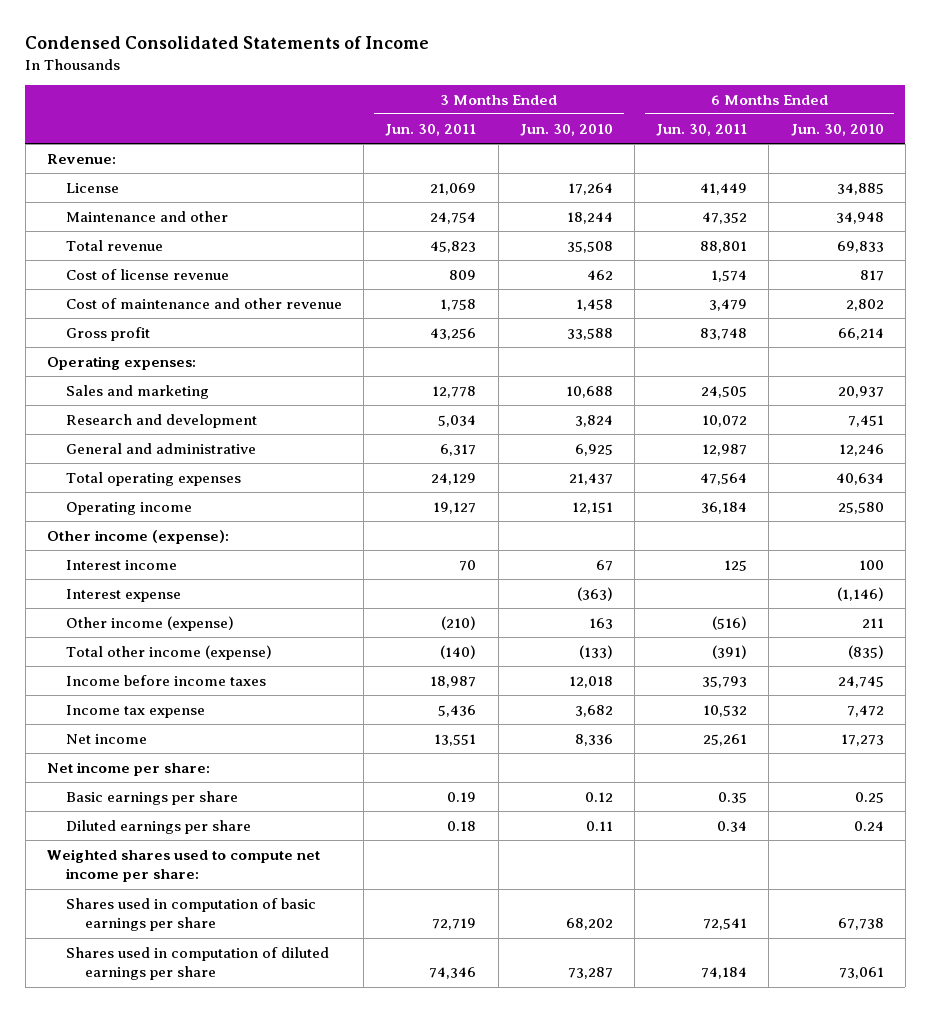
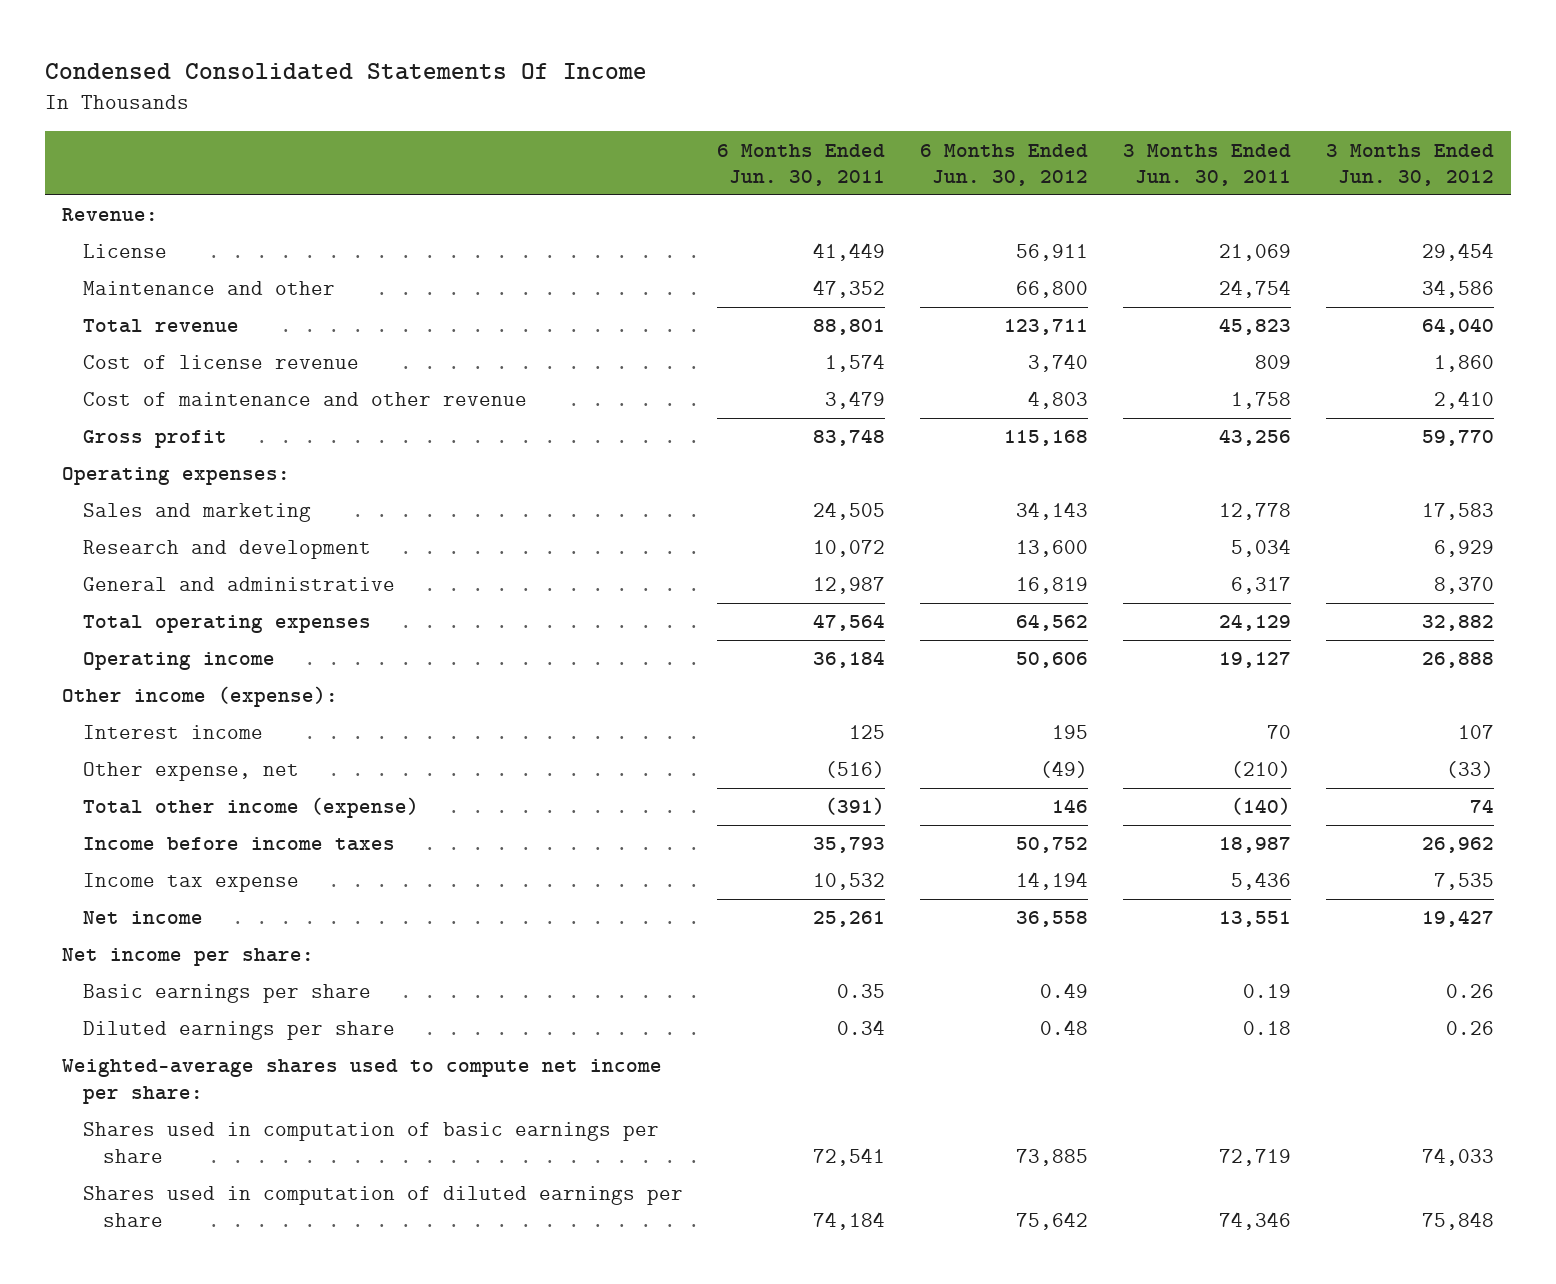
[25,36,430,50] Condensed Consolidated Statements of Income -> [44,63,647,81] Condensed Consolidated Statements Of Income
[519,123,613,136] Jun. 30, 2010 -> none
[790,123,884,136] Jun. 30, 2010 -> none
none -> [920,143,1089,187] 6 Months Ended Jun. 30, 2012
none -> [1325,143,1494,187] 3 Months Ended Jun. 30, 2012
[65,588,181,602] Interest expense -> none
[65,615,234,631] Other income (expense) -> [82,762,299,782] Other expense, net
[47,848,321,883] Weighted shares used to compute net income per share: -> [61,1059,662,1104] Weighted-average shares used to compute net income per share:

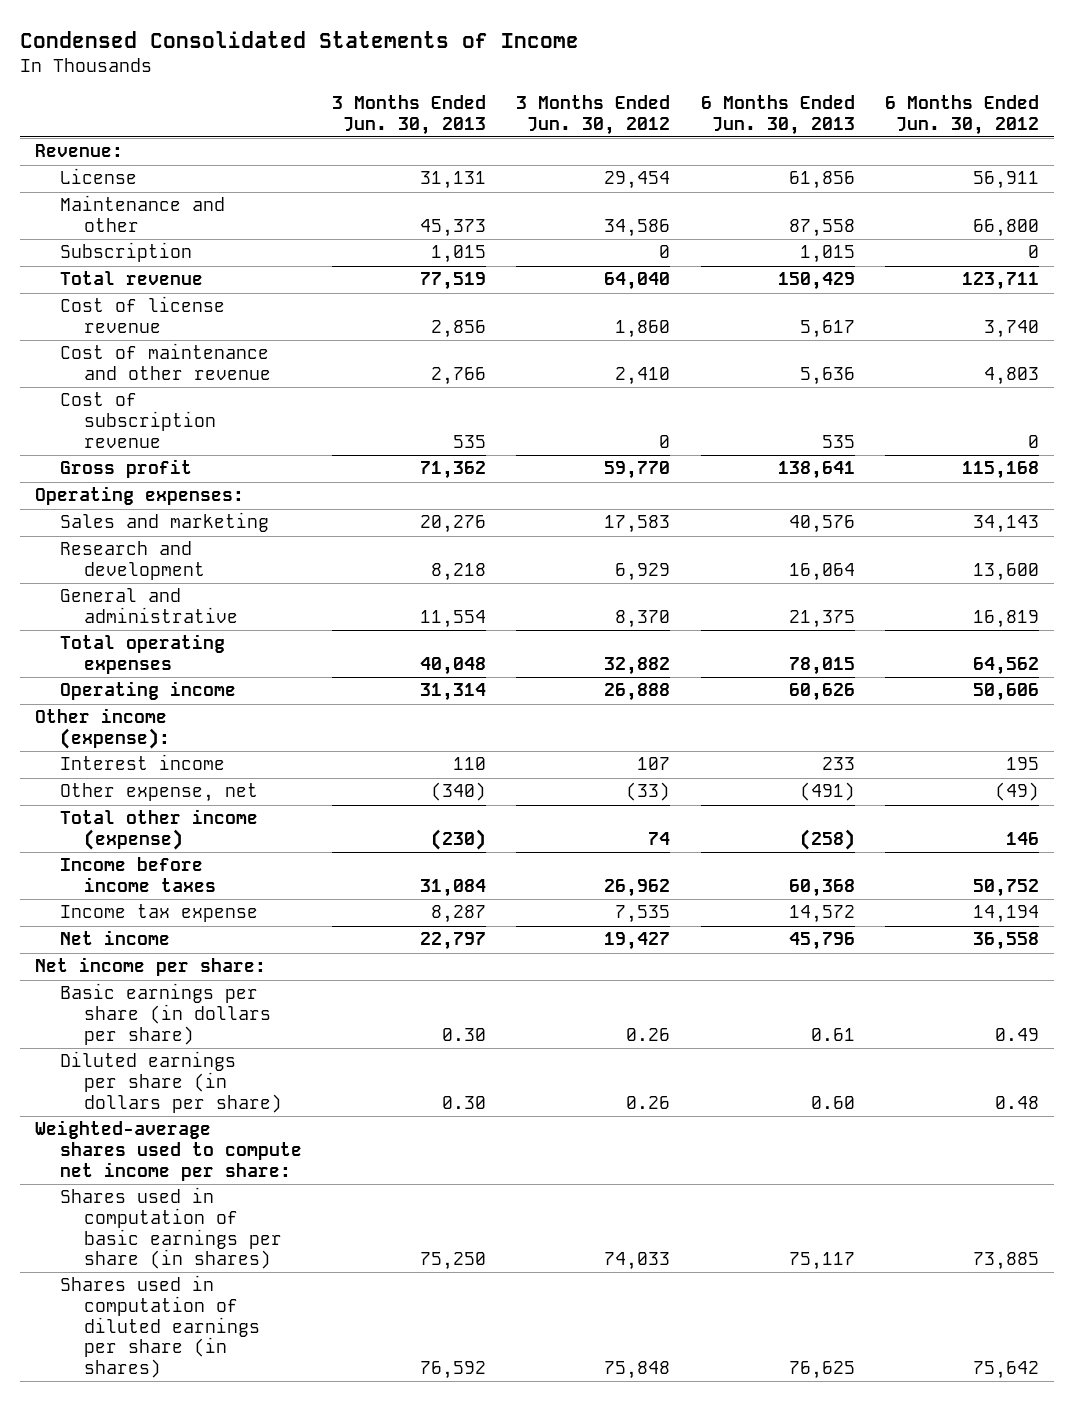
[44,63,647,81] Condensed Consolidated Statements Of Income -> [20,30,580,48] Condensed Consolidated Statements of Income
[717,143,886,187] 6 Months Ended Jun. 30, 2011 -> none
[1122,143,1291,187] 3 Months Ended Jun. 30, 2011 -> none
none -> [332,95,487,135] 3 Months Ended Jun. 30, 2013
none -> [700,95,855,135] 6 Months Ended Jun. 30, 2013
none -> [59,242,192,263] Subscription
none -> [59,392,216,448] Cost of subscription revenue
[82,984,371,1004] Basic earnings per share -> [59,983,271,1045] Basic earnings per share (in dollars per share)
[82,1021,395,1041] Diluted earnings per share -> [59,1051,282,1113] Diluted earnings per share (in dollars per share)
[82,1122,659,1163] Shares used in computation of basic earnings per share -> [59,1187,282,1270] Shares used in computation of basic earnings per share (in shares)
[82,1186,683,1227] Shares used in computation of diluted earnings per share -> [59,1275,260,1378] Shares used in computation of diluted earnings per share (in shares)

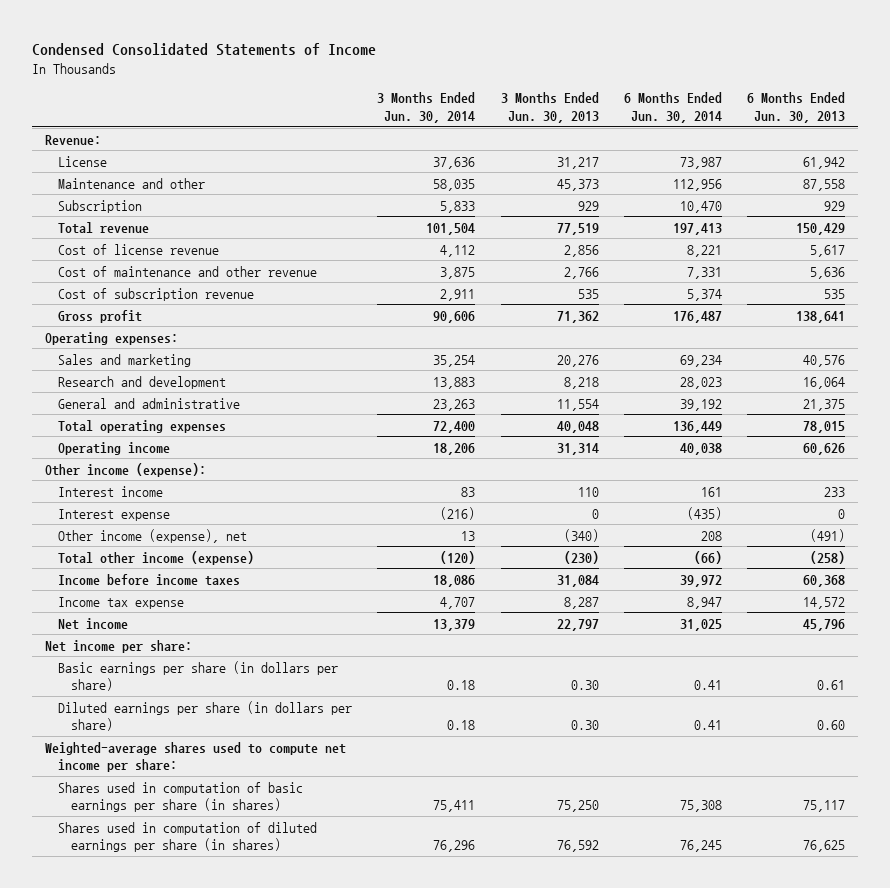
[516,95,671,135] 3 Months Ended Jun. 30, 2012 -> none
[885,95,1040,135] 6 Months Ended Jun. 30, 2012 -> none
none -> [377,92,476,124] 3 Months Ended Jun. 30, 2014
none -> [624,92,723,124] 6 Months Ended Jun. 30, 2014
[420,171,487,190] 31,131 -> [556,156,599,169] 31,217
[788,171,855,190] 61,856 -> [803,156,846,169] 61,942
[431,245,487,264] 1,015 -> [577,200,599,211] 929
[799,245,855,264] 1,015 -> [824,200,846,211] 929
none -> [58,508,171,521] Interest expense
[59,783,258,803] Other expense, net -> [58,528,248,543] Other income (expense), net

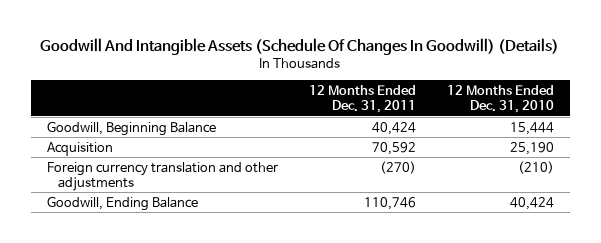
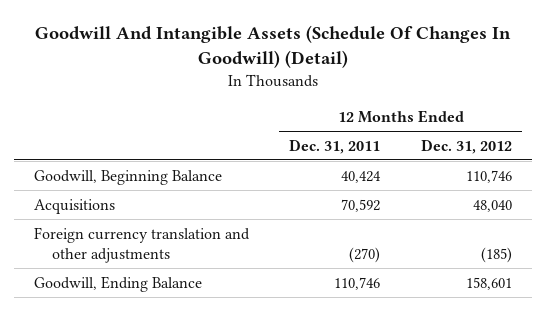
[40,37,560,55] Goodwill And Intangible Assets (Schedule Of Changes In Goodwill) (Details) -> [34,25,511,69] Goodwill And Intangible Assets (Schedule Of Changes In Goodwill) (Detail)
[447,85,555,113] 12 Months Ended Dec. 31, 2010 -> none
none -> [420,138,512,154] Dec. 31, 2012
[46,141,113,156] Acquisition -> [34,198,116,214] Acquisitions

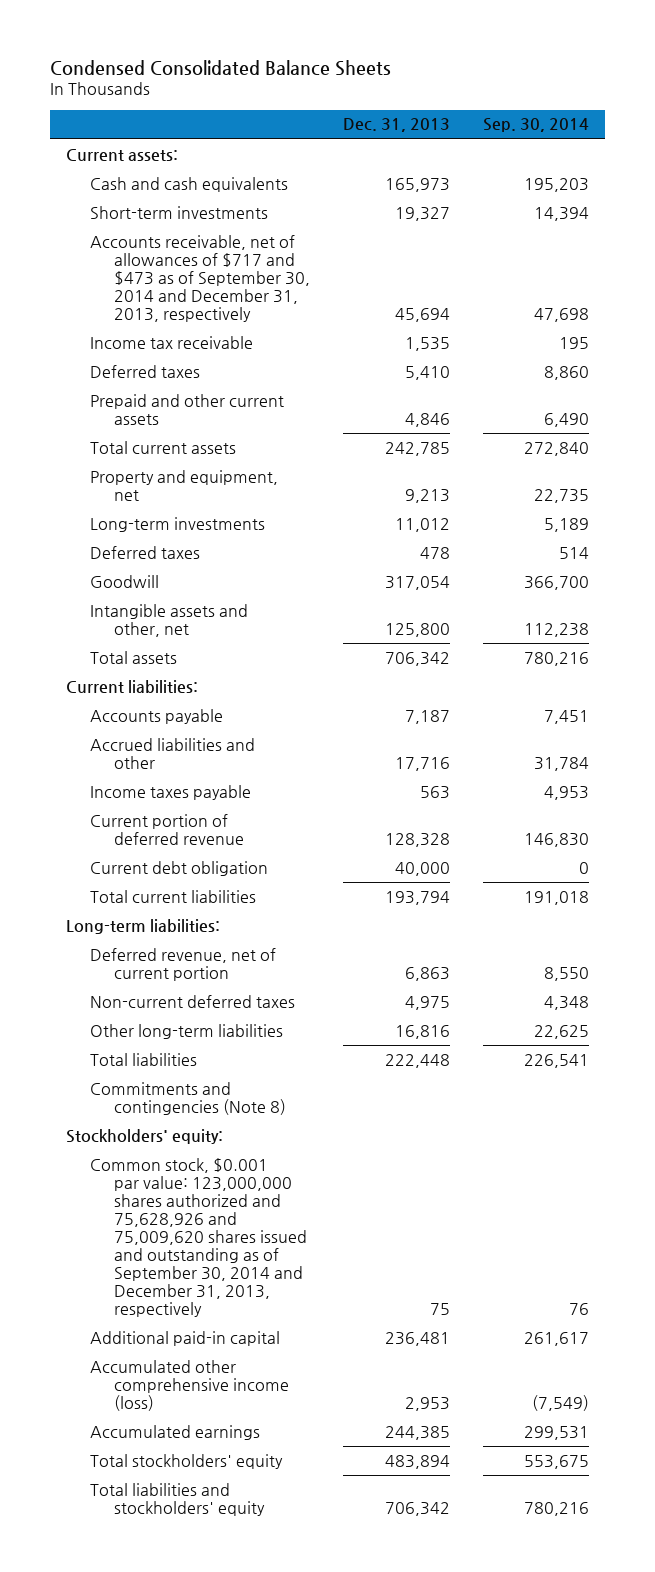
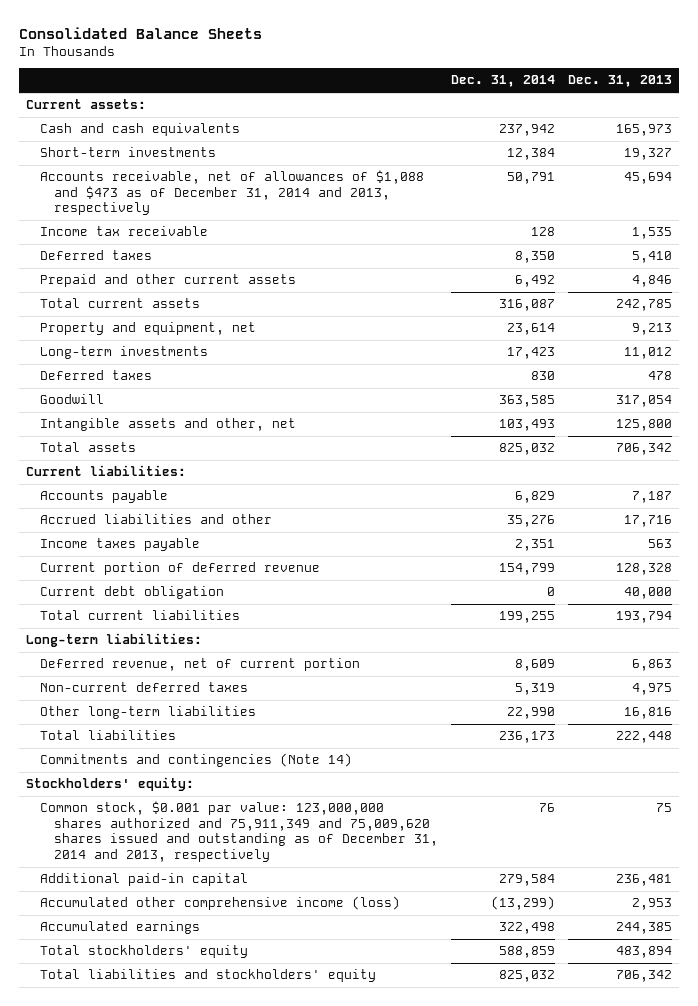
[49,59,391,76] Condensed Consolidated Balance Sheets -> [19,26,263,39] Consolidated Balance Sheets
[482,118,589,133] Sep. 30, 2014 -> none
none -> [451,75,556,88] Dec. 31, 2014
[90,234,310,322] Accounts receivable, net of allowances of $717 and $473 as of September 30, 2014 and December 31, 2013, respectively -> [40,170,425,216] Accounts receivable, net of allowances of $1,088 and $473 as of December 31, 2014 and 2013, respectively
[90,1081,286,1115] Commitments and contingencies (Note 8) -> [40,753,353,768] Commitments and contingencies (Note 14)
[90,1157,307,1317] Common stock, $0.001 par value: 123,000,000 shares authorized and 75,628,926 and 75,009,620 shares issued and outstanding as of September 30, 2014 and December 31, 2013, respectively -> [40,801,439,862] Common stock, $0.001 par value: 123,000,000 shares authorized and 75,911,349 and 75,009,620 shares issued and outstanding as of December 31, 2014 and 2013, respectively

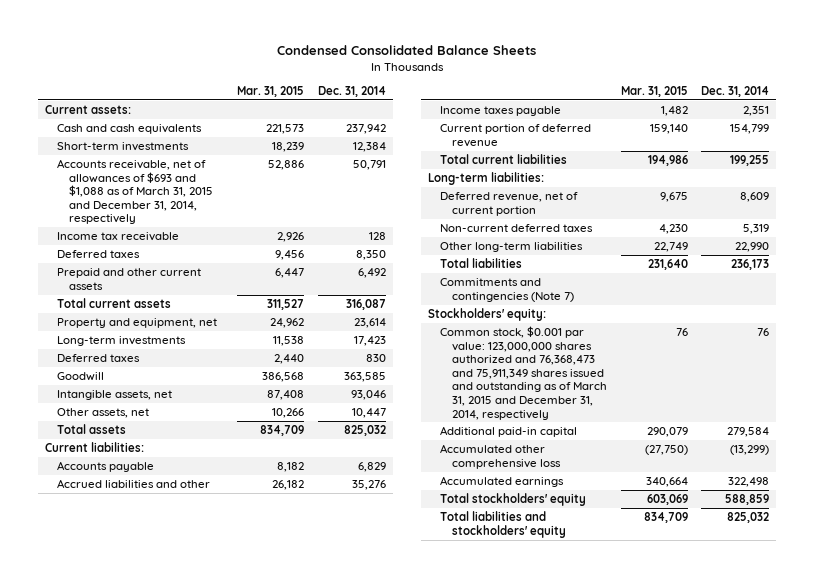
[19,26,263,39] Consolidated Balance Sheets -> [277,45,537,56] Condensed Consolidated Balance Sheets
[568,75,673,88] Dec. 31, 2013 -> none
none -> [237,85,305,97] Mar. 31, 2015
[40,170,425,216] Accounts receivable, net of allowances of $1,088 and $473 as of December 31, 2014 and 2013, respectively -> [56,158,213,225] Accounts receivable, net of allowances of $693 and $1,088 as of March 31, 2015 and December 31, 2014, respectively
[40,418,297,432] Intangible assets and other, net -> [56,389,172,400] Intangible assets, net
[499,419,556,432] 103,493 -> [351,389,387,400] 93,046
none -> [56,407,149,418] Other assets, net
[40,586,225,600] Current debt obligation -> none
[40,753,353,768] Commitments and contingencies (Note 14) -> [440,277,575,302] Commitments and contingencies (Note 7)
[40,801,439,862] Common stock, $0.001 par value: 123,000,000 shares authorized and 75,911,349 and 75,009,620 shares issued and outstanding as of December 31, 2014 and 2013, respectively -> [440,325,608,420] Common stock, $0.001 par value: 123,000,000 shares authorized and 76,368,473 and 75,911,349 shares issued and outstanding as of March 31, 2015 and December 31, 2014, respectively
[40,896,401,911] Accumulated other comprehensive income (loss) -> [440,443,562,469] Accumulated other comprehensive loss

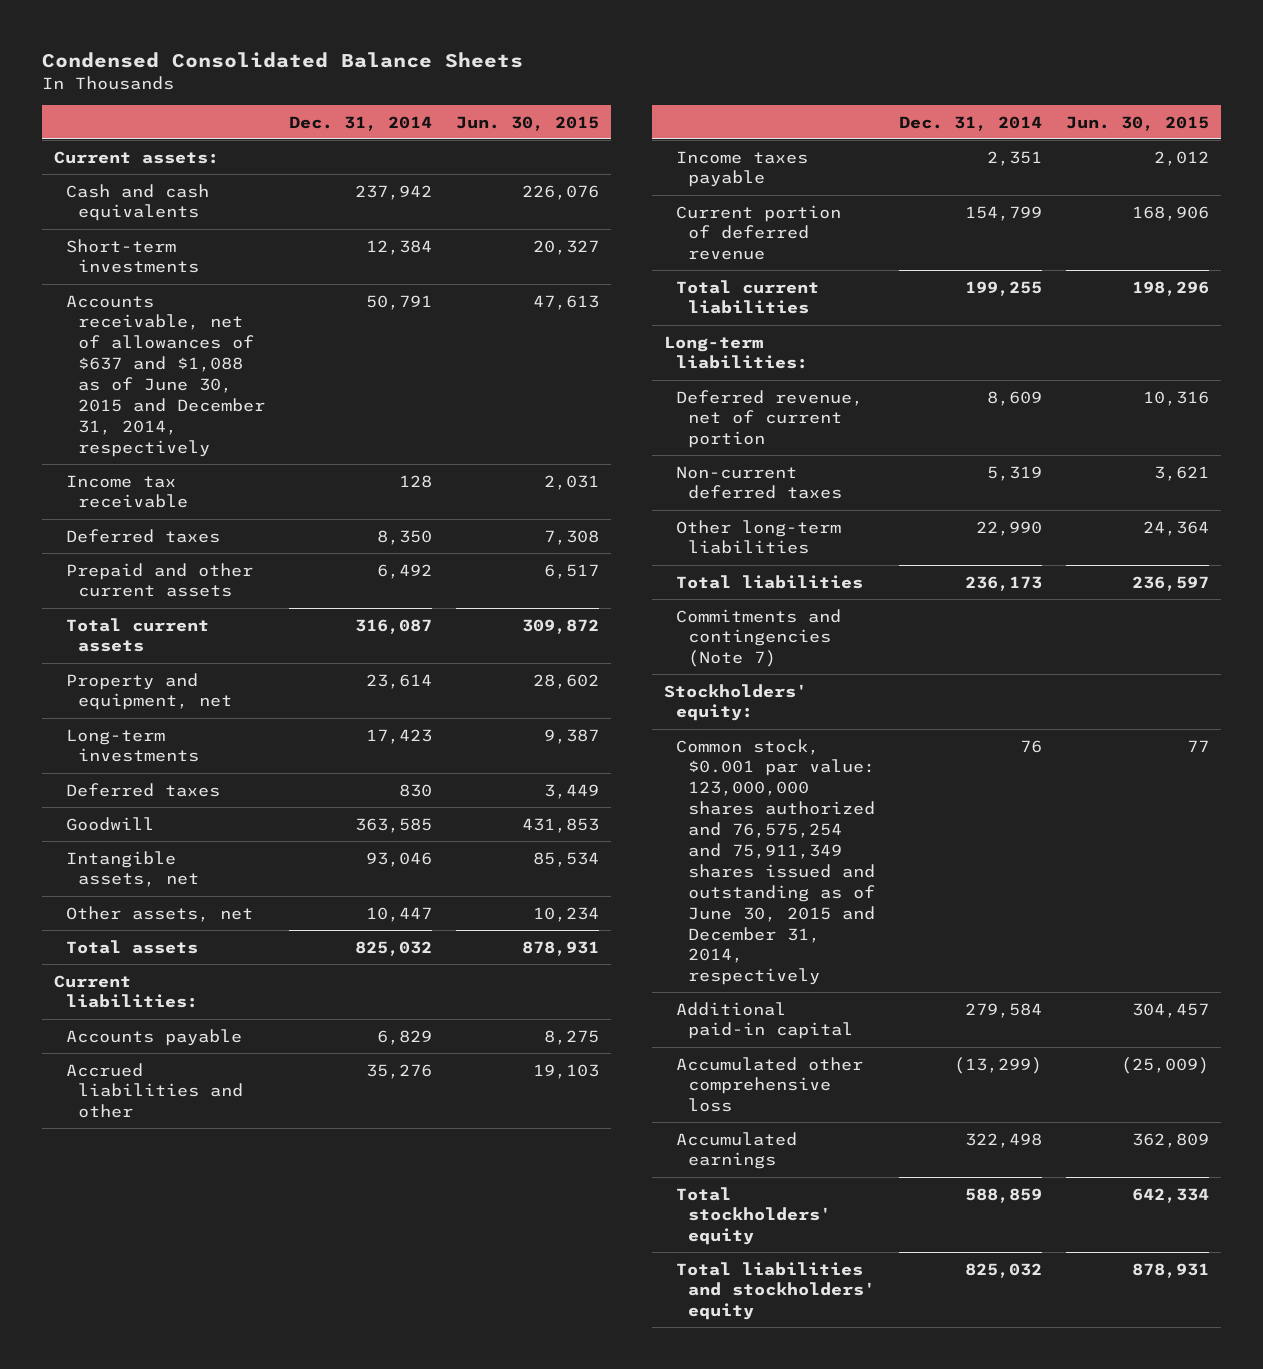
[237,85,305,97] Mar. 31, 2015 -> none
none -> [456,115,600,131] Jun. 30, 2015
[56,158,213,225] Accounts receivable, net of allowances of $693 and $1,088 as of March 31, 2015 and December 31, 2014, respectively -> [66,294,266,457] Accounts receivable, net of allowances of $637 and $1,088 as of June 30, 2015 and December 31, 2014, respectively
[440,325,608,420] Common stock, $0.001 par value: 123,000,000 shares authorized and 76,368,473 and 75,911,349 shares issued and outstanding as of March 31, 2015 and December 31, 2014, respectively -> [675,738,875,986] Common stock, $0.001 par value: 123,000,000 shares authorized and 76,575,254 and 75,911,349 shares issued and outstanding as of June 30, 2015 and December 31, 2014, respectively

